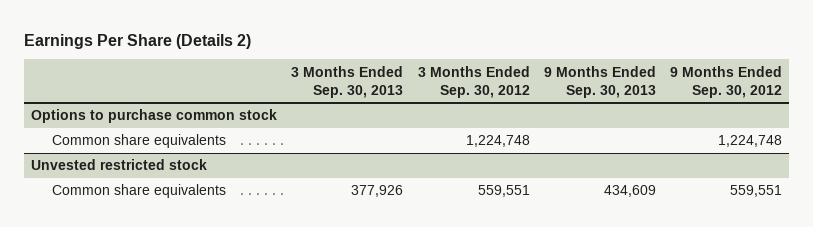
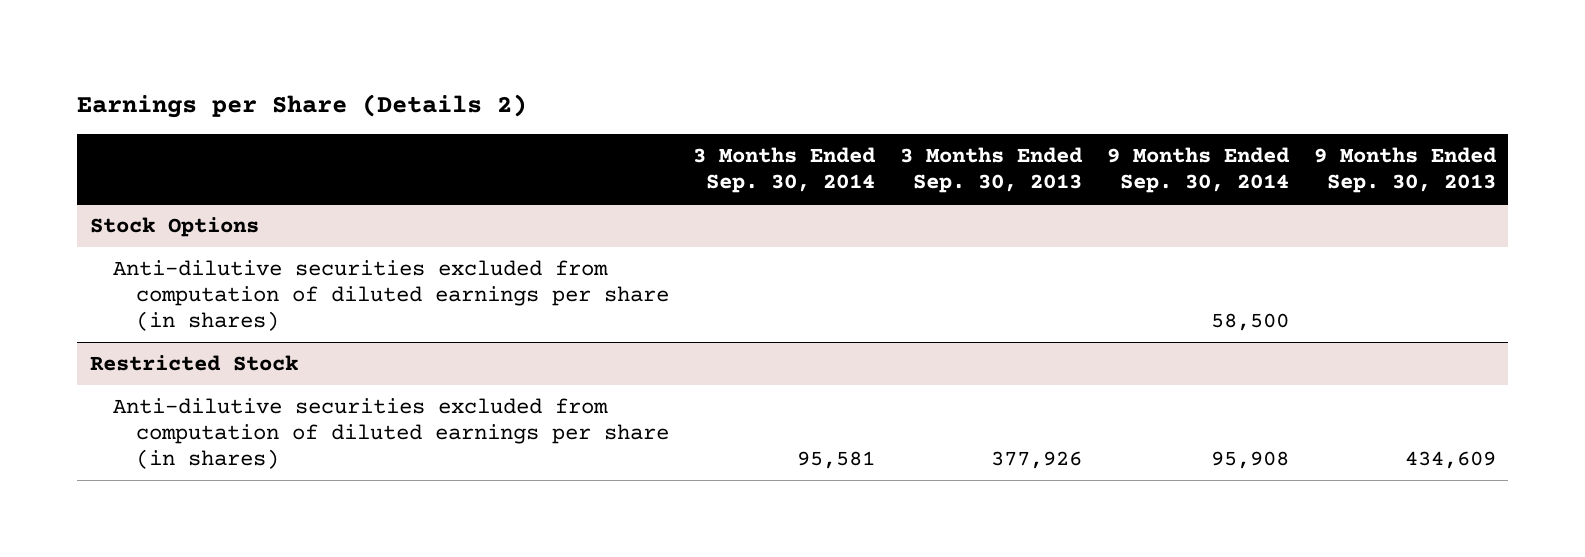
[24,33,252,49] Earnings Per Share (Details 2) -> [77,93,528,118] Earnings per Share (Details 2)
[417,65,530,98] 3 Months Ended Sep. 30, 2012 -> none
[670,65,783,98] 9 Months Ended Sep. 30, 2012 -> none
none -> [693,147,877,194] 3 Months Ended Sep. 30, 2014
none -> [1106,147,1290,194] 9 Months Ended Sep. 30, 2014
[31,109,278,124] Options to purchase common stock -> [89,217,259,238] Stock Options
[51,134,226,149] Common share equivalents -> [112,260,669,331] Anti-dilutive securities excluded from computation of diluted earnings per share (in shares)
[31,159,208,171] Unvested restricted stock -> [89,355,298,372] Restricted Stock
[51,184,226,199] Common share equivalents -> [112,398,669,469] Anti-dilutive securities excluded from computation of diluted earnings per share (in shares)

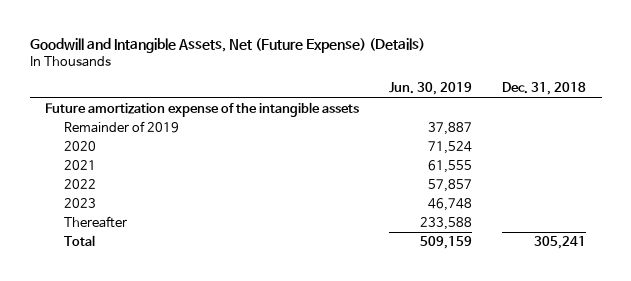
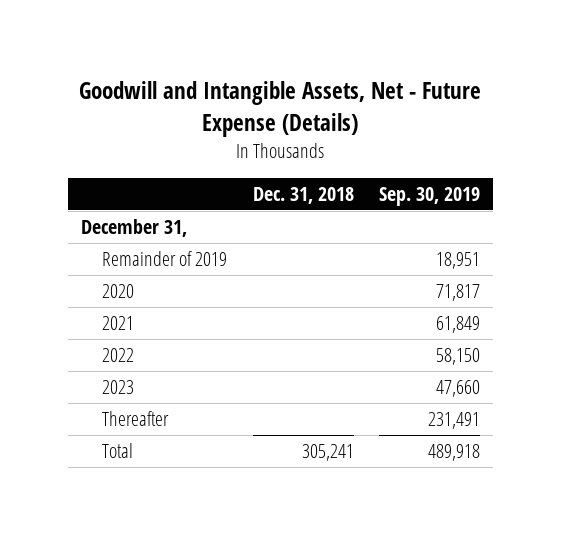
[29,38,425,54] Goodwill and Intangible Assets, Net (Future Expense) (Details) -> [79,81,482,137] Goodwill and Intangible Assets, Net - Future Expense (Details)
[389,82,473,96] Jun. 30, 2019 -> none
none -> [378,186,480,206] Sep. 30, 2019
[45,102,360,118] Future amortization expense of the intangible assets -> [80,219,187,238] December 31,

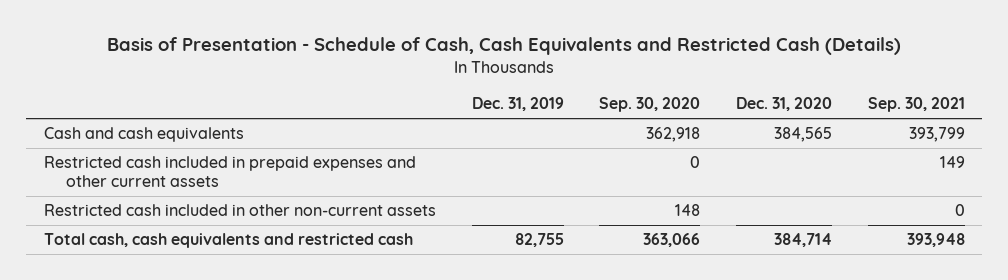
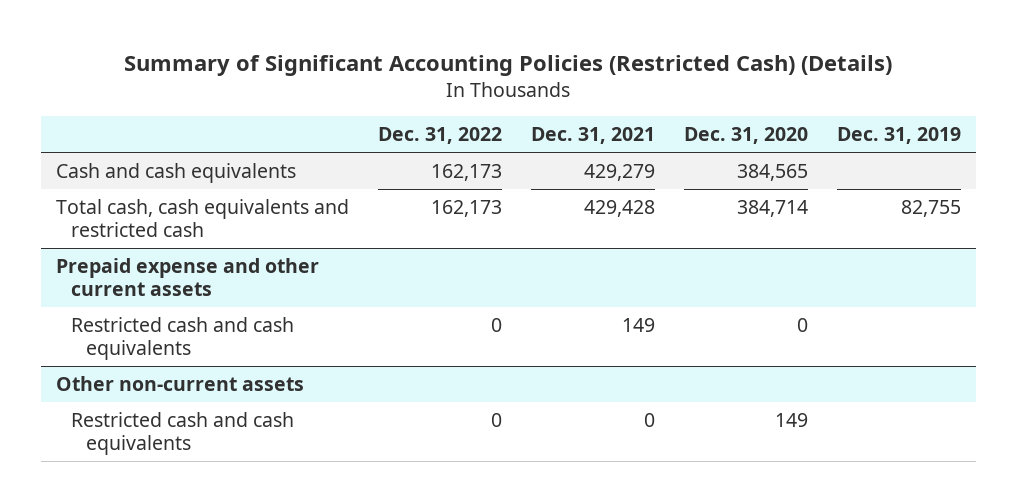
[107,37,902,56] Basis of Presentation - Schedule of Cash, Cash Equivalents and Restricted Cash (Details) -> [124,55,893,77] Summary of Significant Accounting Policies (Restricted Cash) (Details)
[599,97,701,113] Sep. 30, 2020 -> none
[867,97,965,113] Sep. 30, 2021 -> none
none -> [377,127,502,145] Dec. 31, 2022
none -> [530,127,655,145] Dec. 31, 2021
[43,156,416,188] Restricted cash included in prepaid expenses and other current assets -> none
[43,204,436,217] Restricted cash included in other non-current assets -> none
none -> [55,257,319,297] Prepaid expense and other current assets
none -> [70,316,294,361] Restricted cash and cash equivalents
none -> [55,375,304,391] Other non-current assets
none -> [70,411,294,456] Restricted cash and cash equivalents

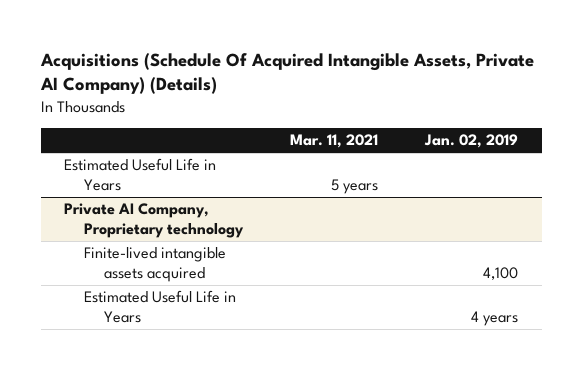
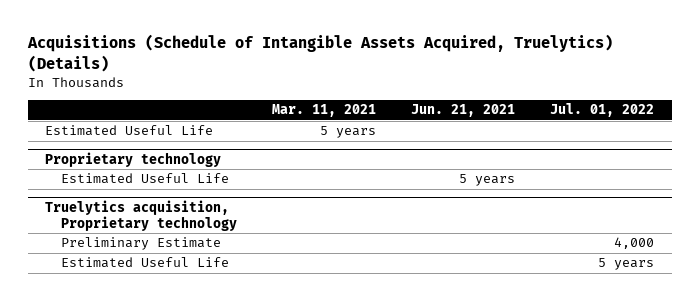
[39,52,534,95] Acquisitions (Schedule Of Acquired Intangible Assets, Private AI Company) (Details) -> [26,34,613,72] Acquisitions (Schedule of Intangible Assets Acquired, Truelytics) (Details)
[424,134,519,149] Jan. 02, 2019 -> none
none -> [411,104,516,118] Jun. 21, 2021
none -> [550,103,655,118] Jul. 01, 2022
[83,247,226,282] Finite-lived intangible assets acquired -> none
[64,158,217,191] Estimated Useful Life in Years -> [45,125,214,137] Estimated Useful Life
[64,203,244,238] Private AI Company, Proprietary technology -> [45,151,222,167] Proprietary technology
[83,290,236,323] Estimated Useful Life in Years -> [60,173,229,185] Estimated Useful Life
none -> [45,199,237,232] Truelytics acquisition, Proprietary technology
none -> [60,237,221,251] Preliminary Estimate
none -> [60,257,229,269] Estimated Useful Life

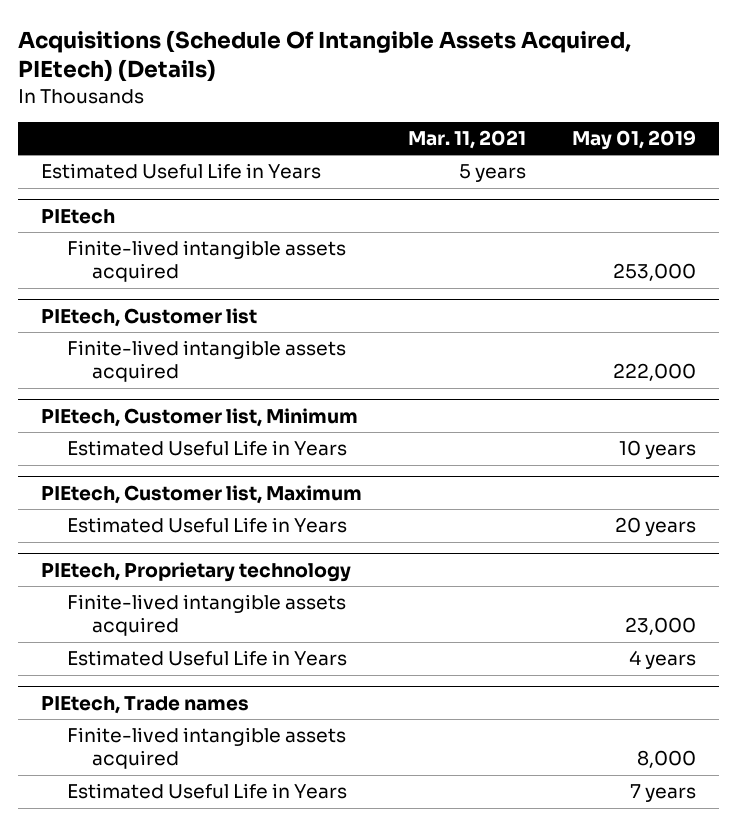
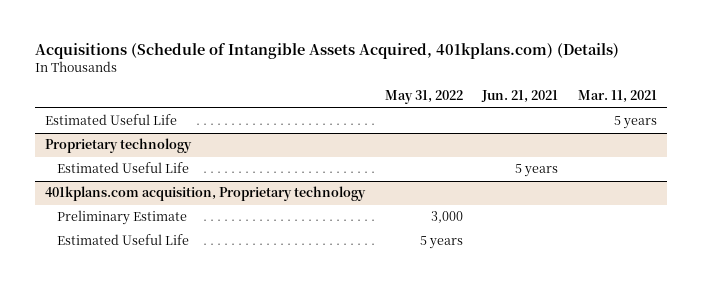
[18,29,632,83] Acquisitions (Schedule Of Intangible Assets Acquired, PIEtech) (Details) -> [35,42,620,59] Acquisitions (Schedule of Intangible Assets Acquired, 401kplans.com) (Details)
[571,130,696,151] May 01, 2019 -> none
none -> [384,90,463,105] May 31, 2022
none -> [481,90,559,104] Jun. 21, 2021
[41,208,116,224] PIEtech -> none
[66,240,346,283] Finite-lived intangible assets acquired -> none
[41,307,258,327] PIEtech, Customer list -> none
[66,340,346,383] Finite-lived intangible assets acquired -> none
[41,407,359,427] PIEtech, Customer list, Minimum -> none
[66,440,347,457] Estimated Useful Life in Years -> none
[41,484,363,504] PIEtech, Customer list, Maximum -> none
[66,517,347,534] Estimated Useful Life in Years -> none
[66,594,346,637] Finite-lived intangible assets acquired -> none
[41,695,250,714] PIEtech, Trade names -> none
[66,727,346,770] Finite-lived intangible assets acquired -> none
[66,783,347,800] Estimated Useful Life in Years -> none
[41,163,322,180] Estimated Useful Life in Years -> [45,114,178,126] Estimated Useful Life
[41,561,352,582] PIEtech, Proprietary technology -> [45,138,193,154] Proprietary technology
[66,650,347,667] Estimated Useful Life in Years -> [57,162,190,174] Estimated Useful Life
none -> [45,186,367,202] 401kplans.com acquisition, Proprietary technology
none -> [57,210,188,226] Preliminary Estimate
none -> [57,234,190,246] Estimated Useful Life

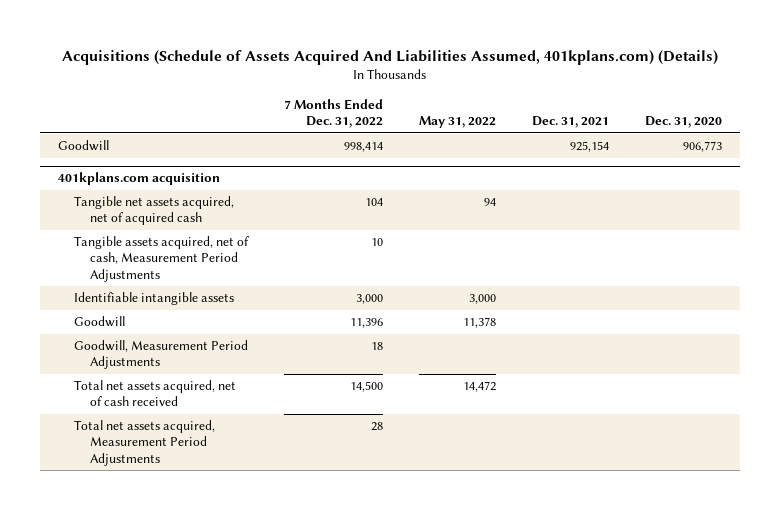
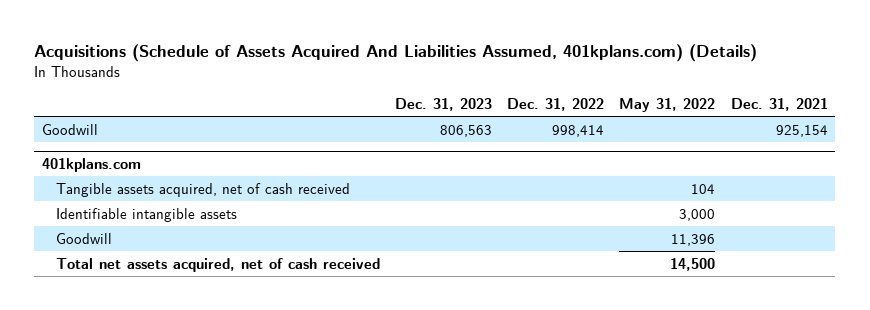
[284,99,384,129] 7 Months Ended Dec. 31, 2022 -> none
[645,116,723,129] Dec. 31, 2020 -> none
none -> [395,97,493,111] Dec. 31, 2023
none -> [507,97,605,111] Dec. 31, 2022
[74,236,250,282] Tangible assets acquired, net of cash, Measurement Period Adjustments -> none
[58,172,221,186] 401kplans.com acquisition -> [41,157,141,172] 401kplans.com
[74,196,235,226] Tangible net assets acquired, net of acquired cash -> [55,182,350,197] Tangible assets acquired, net of cash received
[484,198,497,207] 94 -> [691,183,716,194] 104
[74,340,249,370] Goodwill, Measurement Period Adjustments -> none
[74,420,216,466] Total net assets acquired, Measurement Period Adjustments -> none
[463,317,497,329] 11,378 -> [671,233,716,246] 11,396
[463,381,497,393] 14,472 -> [670,257,716,271] 14,500

